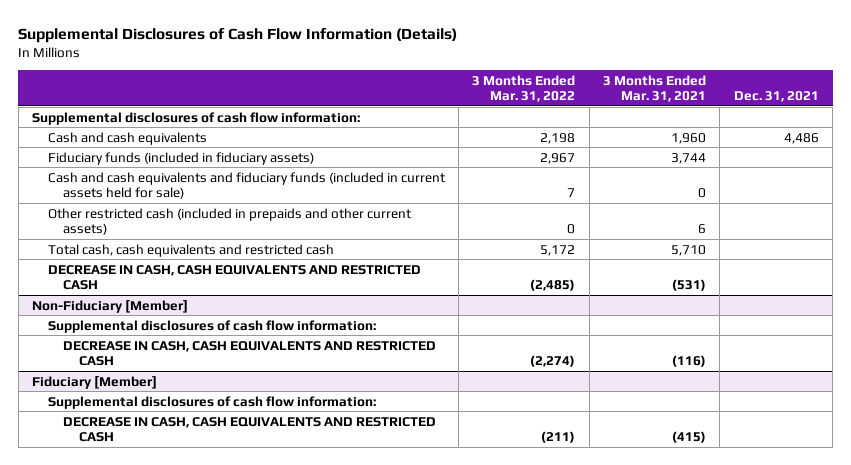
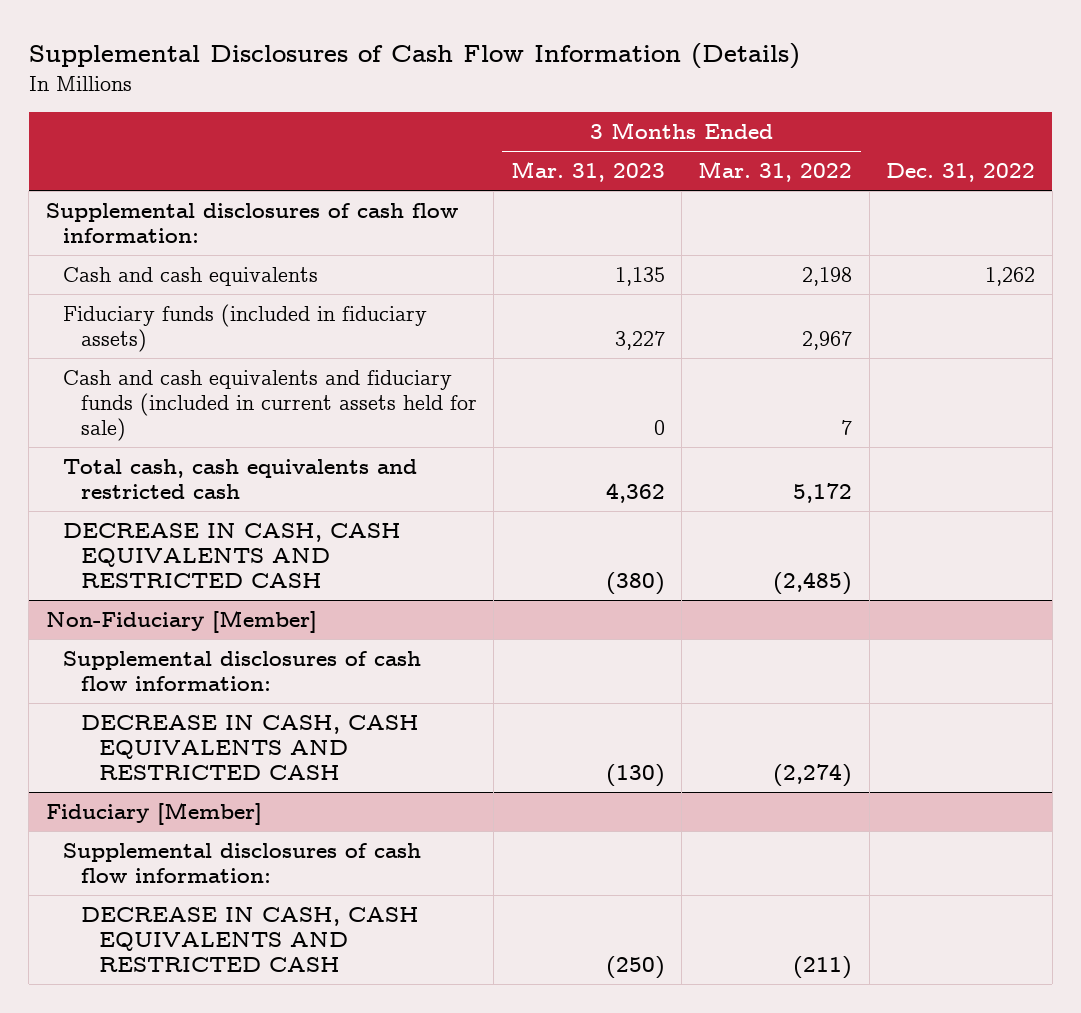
[603,74,707,102] 3 Months Ended Mar. 31, 2021 -> none
[733,90,819,102] Dec. 31, 2021 -> none
none -> [510,161,665,183] Mar. 31, 2023
none -> [886,163,1036,183] Dec. 31, 2022
[47,207,412,235] Other restricted cash (included in prepaids and other current assets) -> none

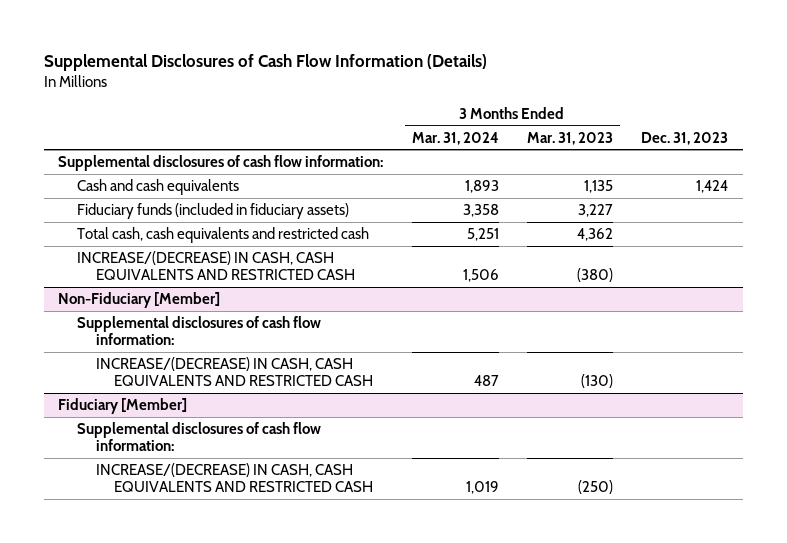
[698,161,853,183] Mar. 31, 2022 -> none
[886,163,1036,183] Dec. 31, 2022 -> none
none -> [411,131,499,145] Mar. 31, 2024
none -> [641,131,729,145] Dec. 31, 2023
[63,369,477,441] Cash and cash equivalents and fiduciary funds (included in current assets held for sale) -> none
[63,522,402,588] DECREASE IN CASH, CASH EQUIVALENTS AND RESTRICTED CASH -> [76,251,355,281] INCREASE/(DECREASE) IN CASH, CASH EQUIVALENTS AND RESTRICTED CASH
[80,714,419,780] DECREASE IN CASH, CASH EQUIVALENTS AND RESTRICTED CASH -> [95,357,374,387] INCREASE/(DECREASE) IN CASH, CASH EQUIVALENTS AND RESTRICTED CASH
[80,906,419,972] DECREASE IN CASH, CASH EQUIVALENTS AND RESTRICTED CASH -> [95,463,374,493] INCREASE/(DECREASE) IN CASH, CASH EQUIVALENTS AND RESTRICTED CASH

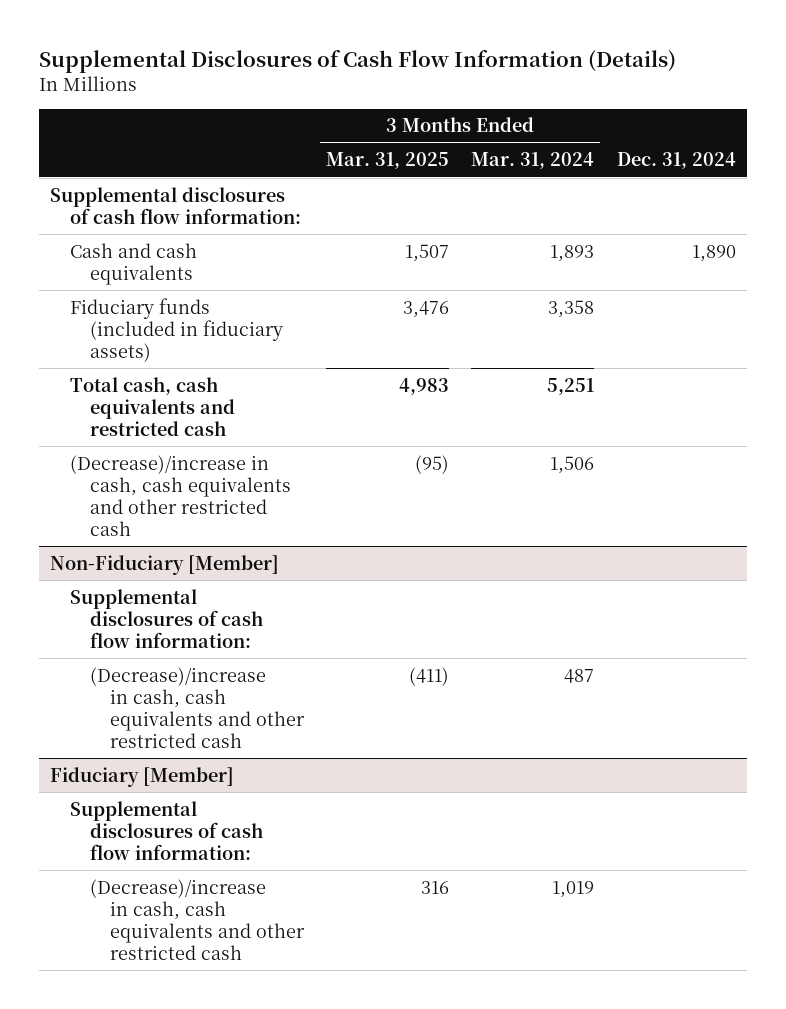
[527,131,614,145] Mar. 31, 2023 -> none
[641,131,729,145] Dec. 31, 2023 -> none
none -> [326,152,450,170] Mar. 31, 2025
none -> [616,152,736,170] Dec. 31, 2024
[76,251,355,281] INCREASE/(DECREASE) IN CASH, CASH EQUIVALENTS AND RESTRICTED CASH -> [69,454,291,536] (Decrease)/increase in cash, cash equivalents and other restricted cash
[95,357,374,387] INCREASE/(DECREASE) IN CASH, CASH EQUIVALENTS AND RESTRICTED CASH -> [89,666,305,748] (Decrease)/increase in cash, cash equivalents and other restricted cash
[95,463,374,493] INCREASE/(DECREASE) IN CASH, CASH EQUIVALENTS AND RESTRICTED CASH -> [89,878,305,960] (Decrease)/increase in cash, cash equivalents and other restricted cash

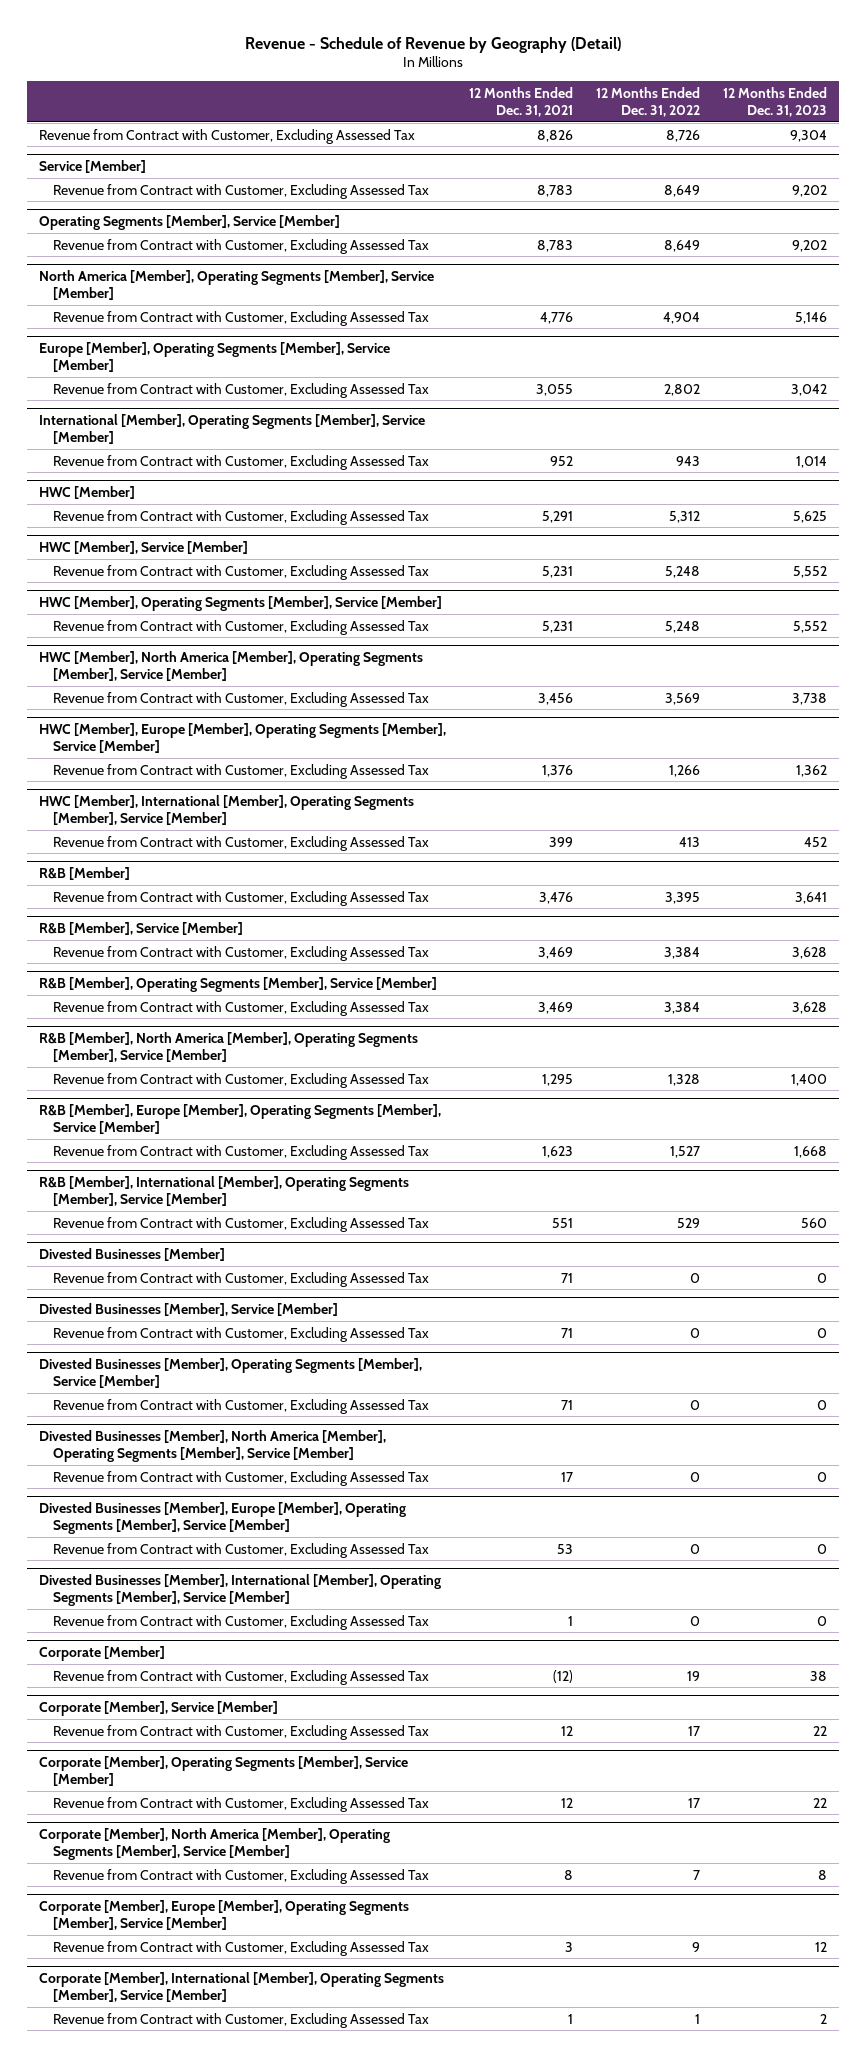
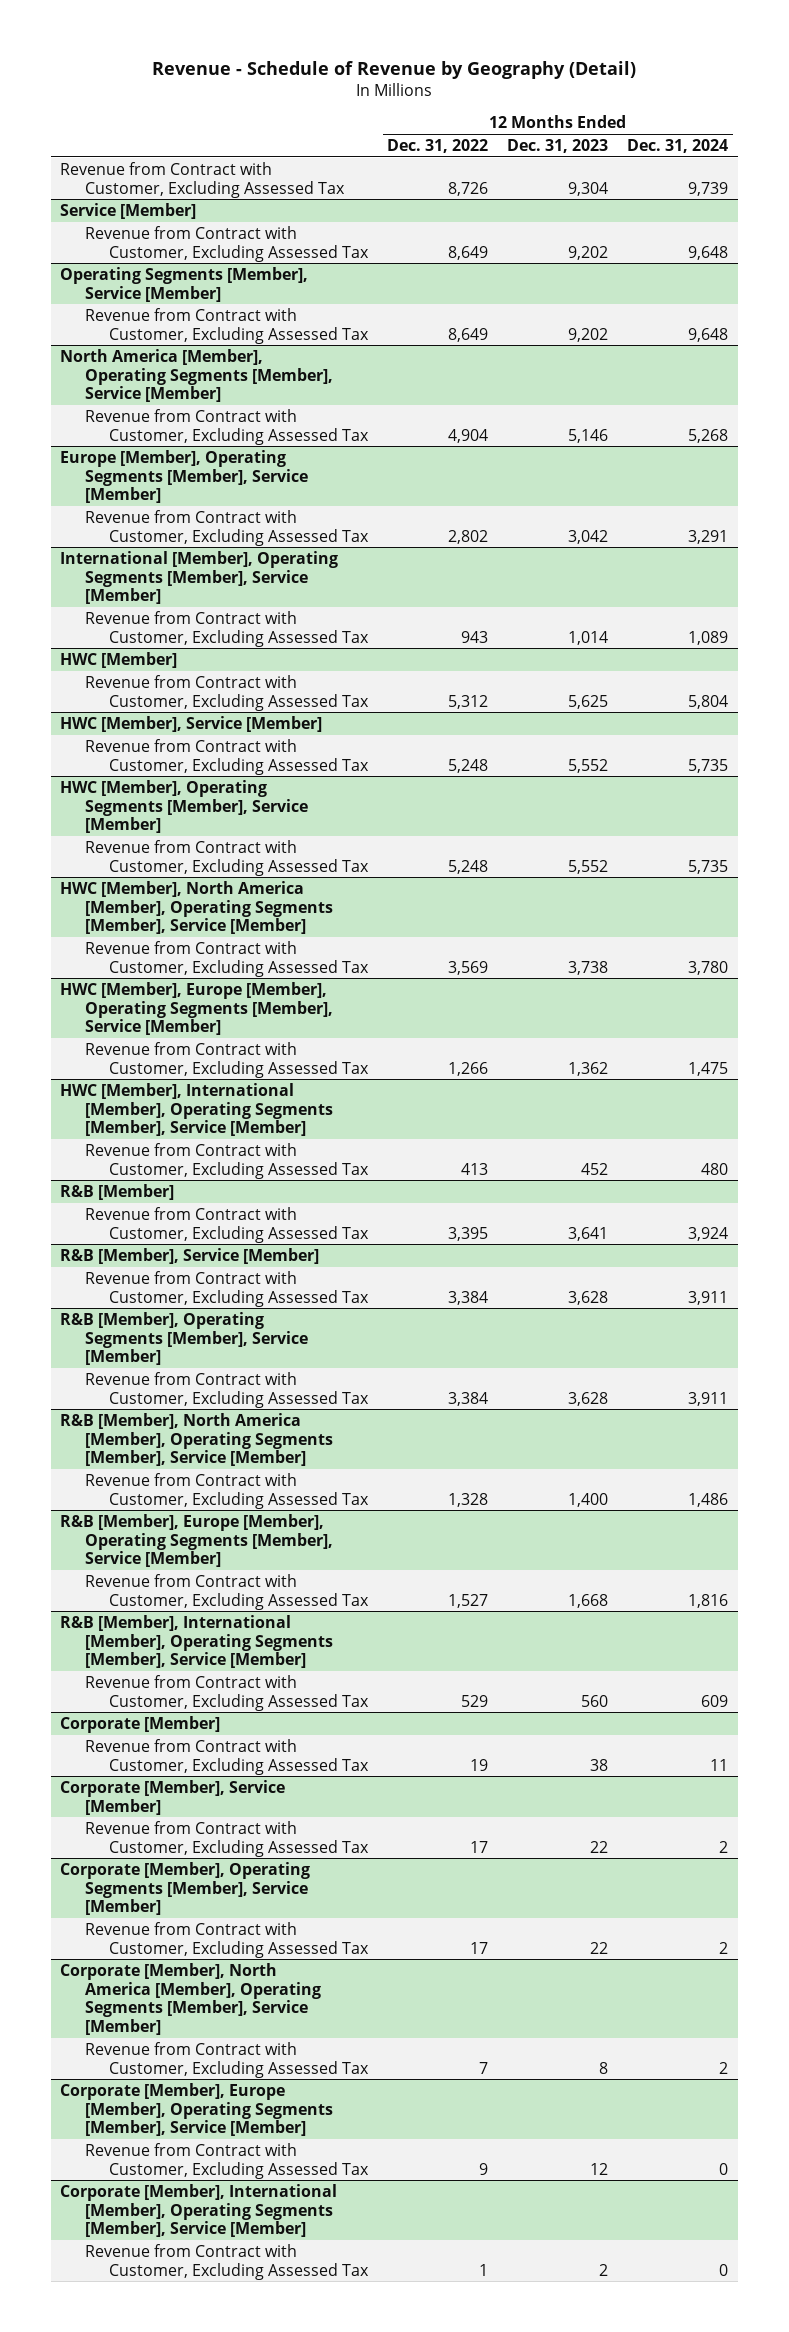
[468,86,573,118] 12 Months Ended Dec. 31, 2021 -> none
none -> [627,139,729,154] Dec. 31, 2024
[38,1248,225,1262] Divested Businesses [Member] -> none
[53,1271,430,1287] Revenue from Contract with Customer, Excluding Assessed Tax -> none
[38,1303,338,1317] Divested Businesses [Member], Service [Member] -> none
[53,1326,430,1342] Revenue from Contract with Customer, Excluding Assessed Tax -> none
[38,1358,422,1389] Divested Businesses [Member], Operating Segments [Member], Service [Member] -> none
[53,1398,430,1414] Revenue from Contract with Customer, Excluding Assessed Tax -> none
[38,1430,386,1463] Divested Businesses [Member], North America [Member], Operating Segments [Member], Service [Member] -> none
[53,1470,430,1486] Revenue from Contract with Customer, Excluding Assessed Tax -> none
[38,1502,406,1535] Divested Businesses [Member], Europe [Member], Operating Segments [Member], Service [Member] -> none
[53,1542,430,1558] Revenue from Contract with Customer, Excluding Assessed Tax -> none
[38,1574,441,1607] Divested Businesses [Member], International [Member], Operating Segments [Member], Service [Member] -> none
[53,1614,430,1630] Revenue from Contract with Customer, Excluding Assessed Tax -> none

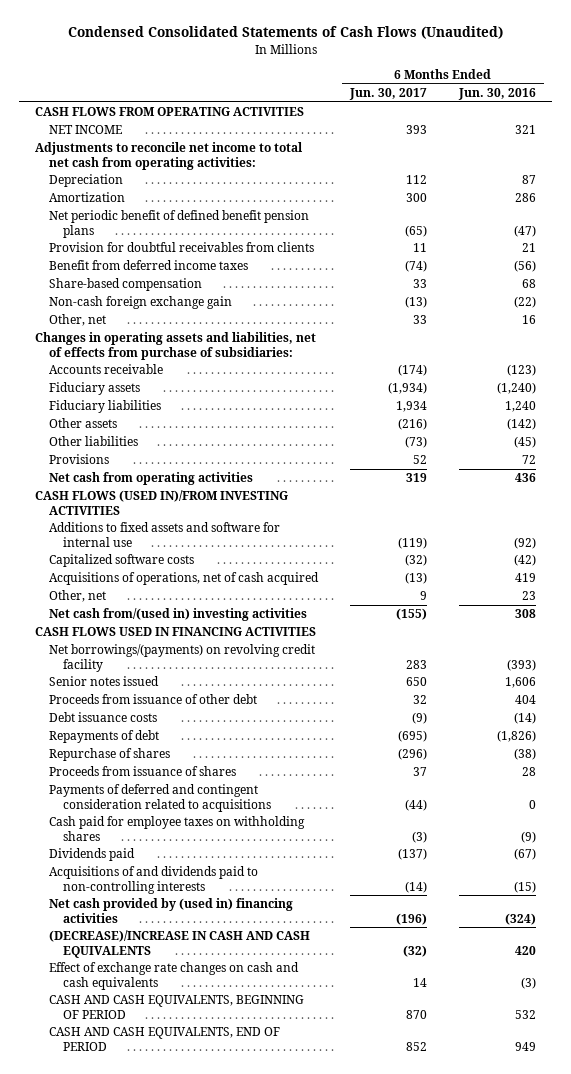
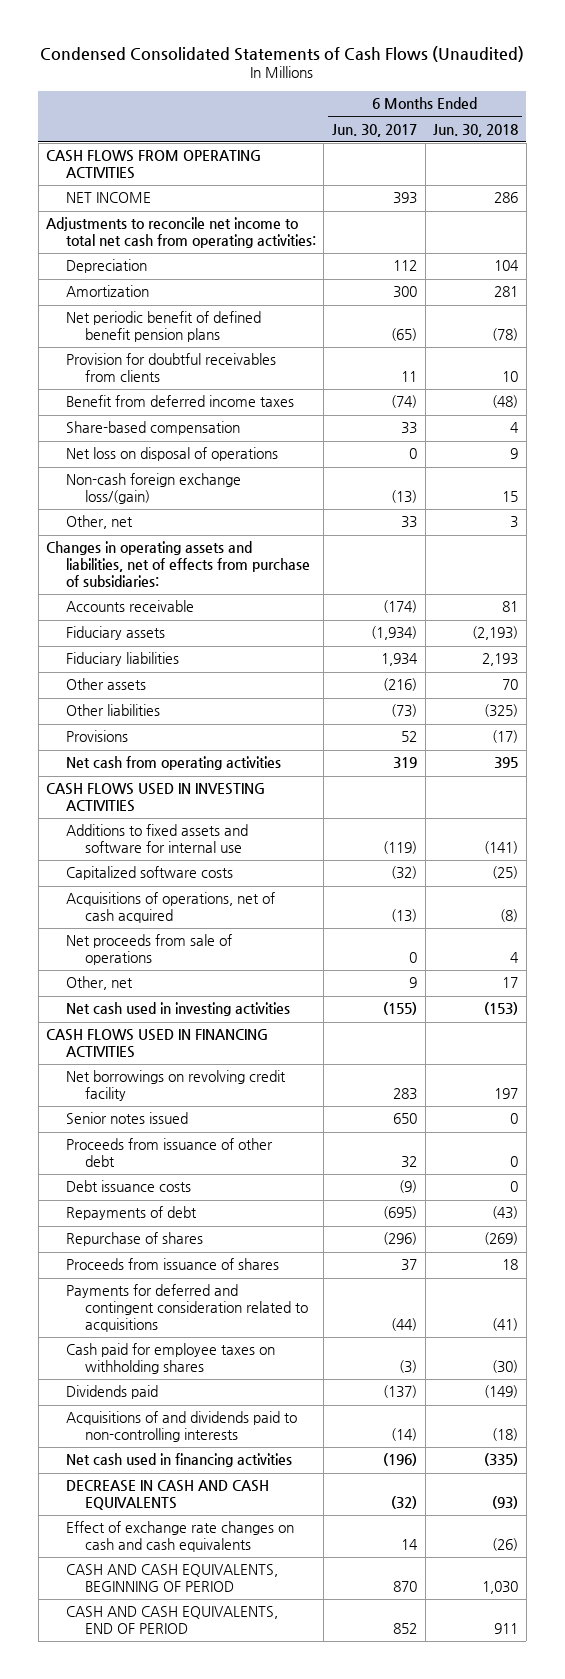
[458,87,537,100] Jun. 30, 2016 -> none
none -> [433,123,519,137] Jun. 30, 2018
none -> [65,447,278,462] Net loss on disposal of operations
[48,296,232,310] Non-cash foreign exchange gain -> [65,473,241,505] Non-cash foreign exchange loss/(gain)
[35,490,289,515] CASH FLOWS (USED IN)/FROM INVESTING ACTIVITIES -> [46,783,266,813] CASH FLOWS USED IN INVESTING ACTIVITIES
none -> [65,934,232,966] Net proceeds from sale of operations
[48,608,307,622] Net cash from/(used in) investing activities -> [65,1002,290,1017] Net cash used in investing activities
[48,644,315,672] Net borrowings/(payments) on revolving credit facility -> [65,1070,286,1102] Net borrowings on revolving credit facility
[48,784,271,812] Payments of deferred and contingent consideration related to acquisitions -> [65,1284,308,1332] Payments for deferred and contingent consideration related to acquisitions
[48,898,293,923] Net cash provided by (used in) financing activities -> [65,1453,292,1468] Net cash used in financing activities
[48,930,310,958] (DECREASE)/INCREASE IN CASH AND CASH EQUIVALENTS -> [65,1480,269,1511] DECREASE IN CASH AND CASH EQUIVALENTS

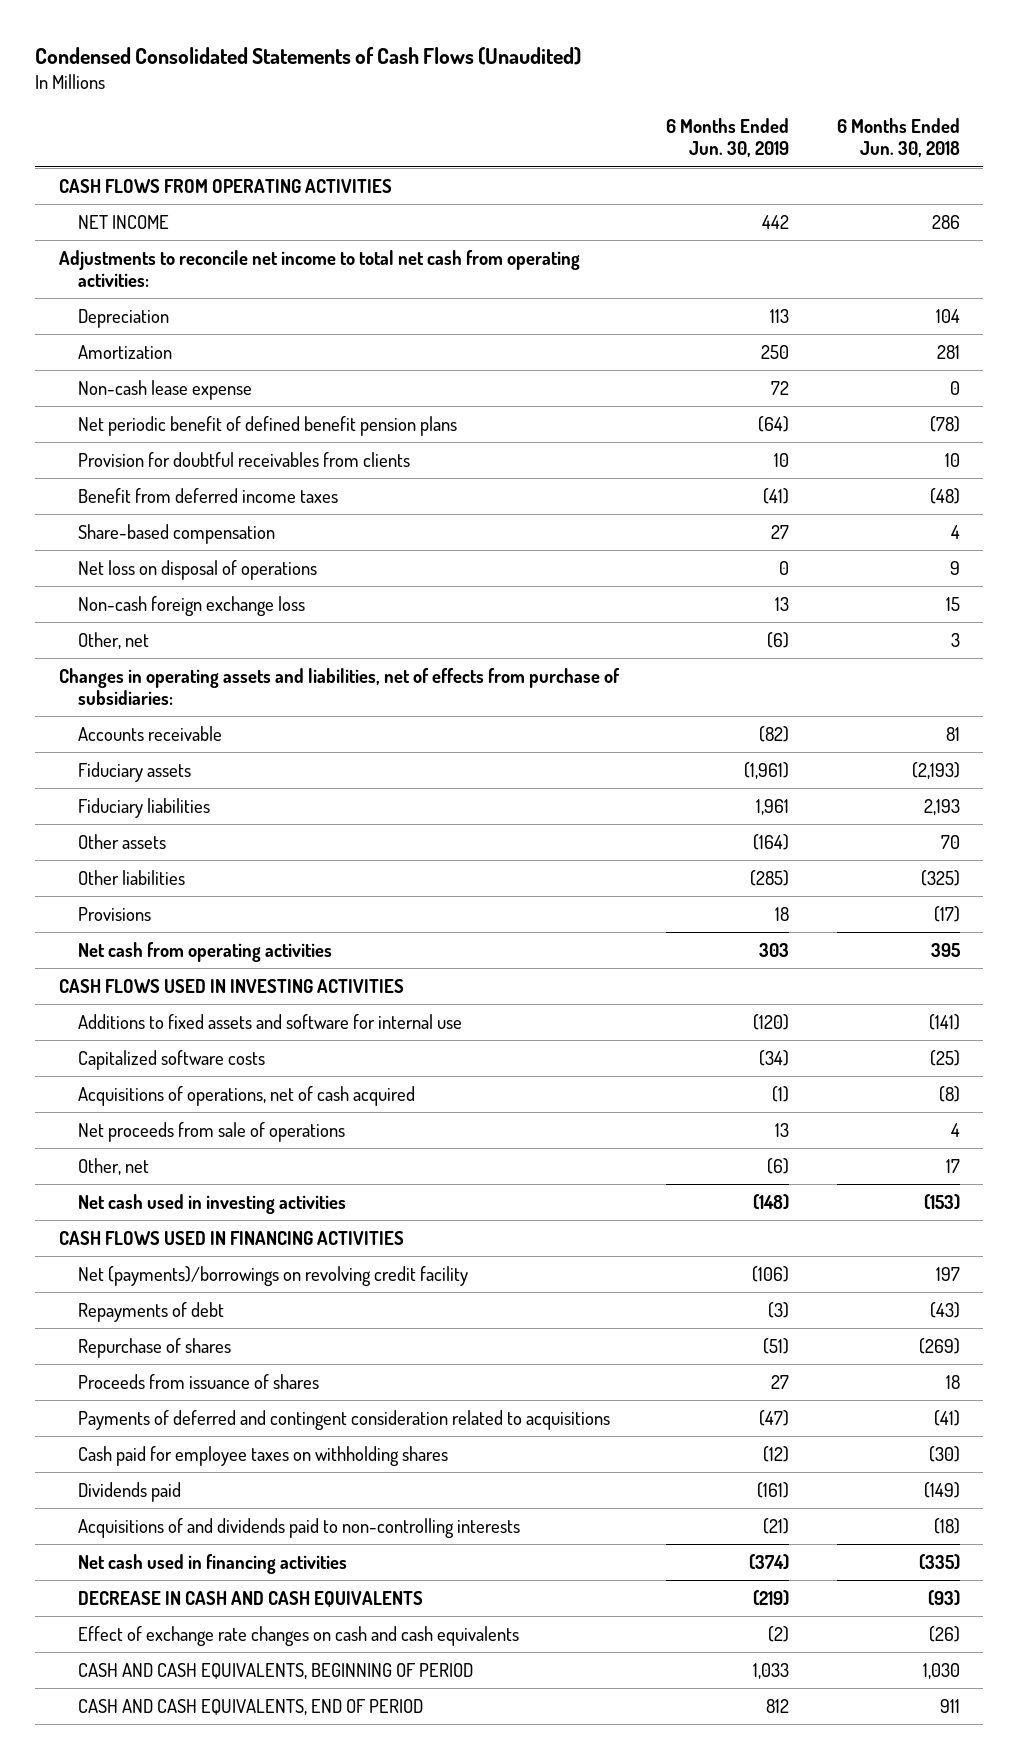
[331,123,417,137] Jun. 30, 2017 -> none
none -> [666,118,790,158] 6 Months Ended Jun. 30, 2019
none -> [77,379,252,400] Non-cash lease expense
[65,473,241,505] Non-cash foreign exchange loss/(gain) -> [77,595,305,616] Non-cash foreign exchange loss
[65,1112,188,1125] Senior notes issued -> none
[65,1138,273,1168] Proceeds from issuance of other debt -> none
[65,1180,191,1193] Debt issuance costs -> none
[65,1070,286,1102] Net borrowings on revolving credit facility -> [77,1265,468,1286] Net (payments)/borrowings on revolving credit facility
[65,1284,308,1332] Payments for deferred and contingent consideration related to acquisitions -> [77,1409,610,1430] Payments of deferred and contingent consideration related to acquisitions

